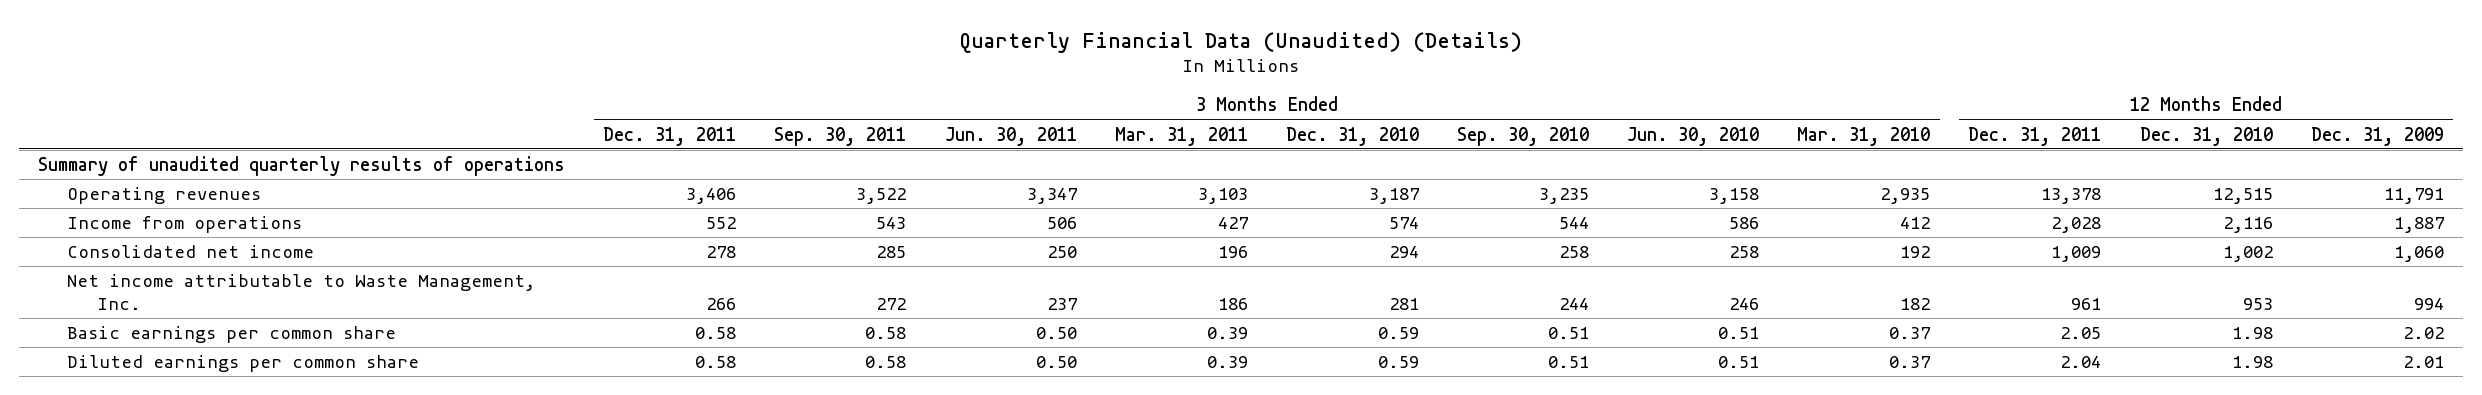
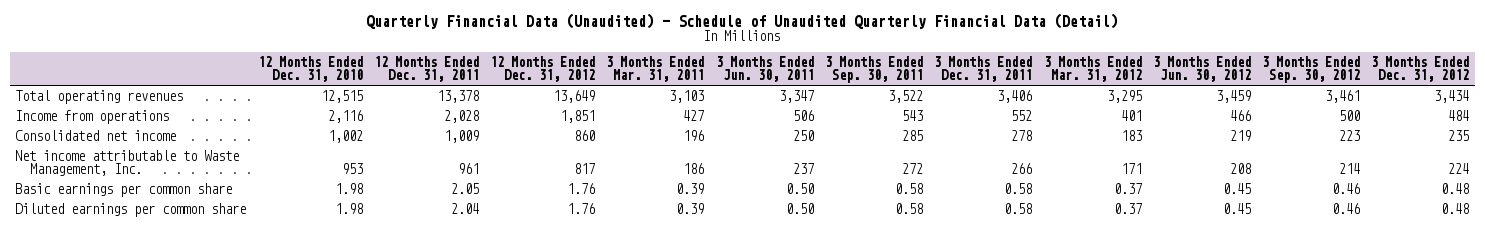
[958,31,1522,53] Quarterly Financial Data (Unaudited) (Details) -> [366,12,1119,29] Quarterly Financial Data (Unaudited) - Schedule of Unaudited Quarterly Financial Data (Detail)
[1285,126,1419,146] Dec. 31, 2010 -> none
[1457,126,1590,146] Sep. 30, 2010 -> none
[1627,126,1760,146] Jun. 30, 2010 -> none
[1797,126,1931,146] Mar. 31, 2010 -> none
[2310,126,2444,146] Dec. 31, 2009 -> none
none -> [490,56,596,83] 12 Months Ended Dec. 31, 2012
none -> [1043,56,1142,83] 3 Months Ended Mar. 31, 2012
none -> [1152,56,1251,83] 3 Months Ended Jun. 30, 2012
none -> [1262,56,1361,84] 3 Months Ended Sep. 30, 2012
none -> [1371,56,1470,83] 3 Months Ended Dec. 31, 2012
[38,155,566,176] Summary of unaudited quarterly results of operations -> none
[67,186,262,204] Operating revenues -> [15,89,184,104] Total operating revenues

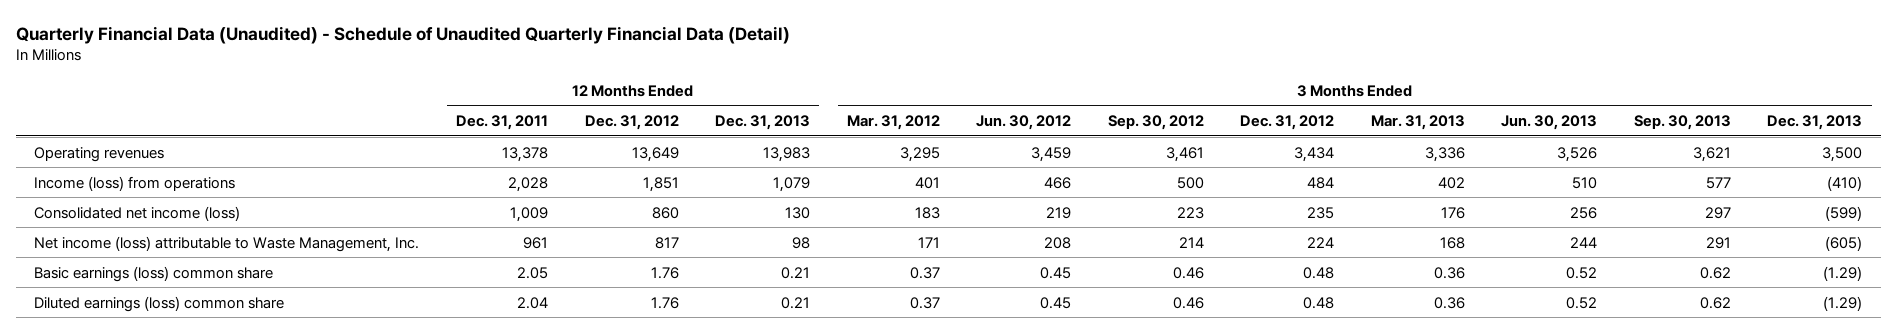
[257,56,363,83] 12 Months Ended Dec. 31, 2010 -> none
[606,56,705,83] 3 Months Ended Mar. 31, 2011 -> none
[715,56,814,83] 3 Months Ended Jun. 30, 2011 -> none
[825,56,924,84] 3 Months Ended Sep. 30, 2011 -> none
[934,56,1033,83] 3 Months Ended Dec. 31, 2011 -> none
none -> [715,115,811,131] Dec. 31, 2013
none -> [1370,115,1465,131] Mar. 31, 2013
none -> [1501,115,1598,131] Jun. 30, 2013
none -> [1633,115,1731,131] Sep. 30, 2013
none -> [1767,115,1863,131] Dec. 31, 2013
[15,89,184,104] Total operating revenues -> [34,146,165,162] Operating revenues
[15,109,170,124] Income from operations -> [34,175,236,191] Income (loss) from operations
[15,129,177,141] Consolidated net income -> [34,205,241,221] Consolidated net income (loss)
[15,149,240,177] Net income attributable to Waste Management, Inc. -> [34,235,420,252] Net income (loss) attributable to Waste Management, Inc.
[15,182,233,197] Basic earnings per common share -> [34,265,274,282] Basic earnings (loss) common share
[15,202,247,217] Diluted earnings per common share -> [34,295,285,312] Diluted earnings (loss) common share

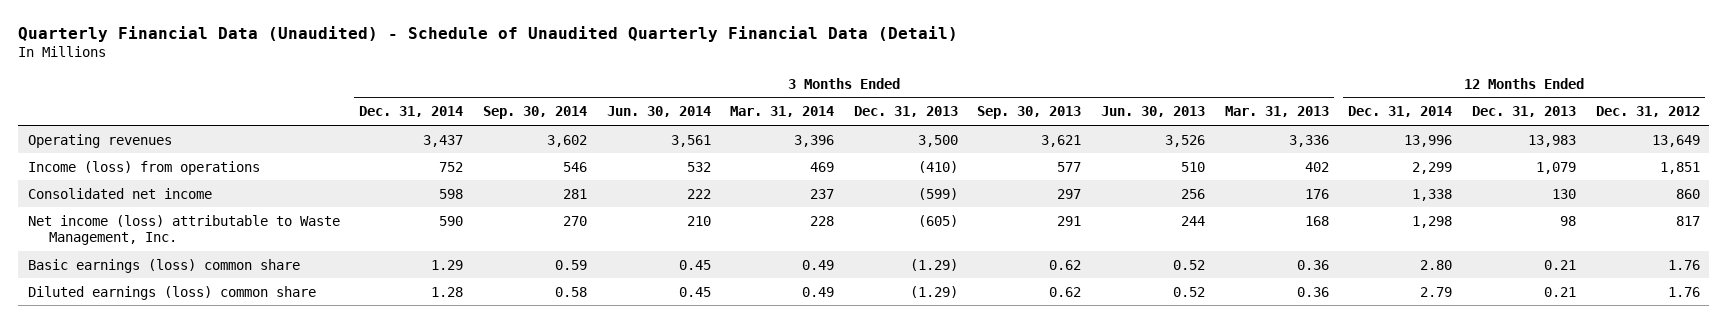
[456,115,549,131] Dec. 31, 2011 -> none
[846,115,940,131] Mar. 31, 2012 -> none
[976,115,1072,131] Jun. 30, 2012 -> none
[1107,115,1204,131] Sep. 30, 2012 -> none
[1240,115,1335,131] Dec. 31, 2012 -> none
none -> [359,106,464,118] Dec. 31, 2014
none -> [482,106,587,120] Sep. 30, 2014
none -> [606,106,711,118] Jun. 30, 2014
none -> [730,106,835,118] Mar. 31, 2014
none -> [1348,106,1453,118] Dec. 31, 2014
[34,205,241,221] Consolidated net income (loss) -> [27,187,212,199] Consolidated net income

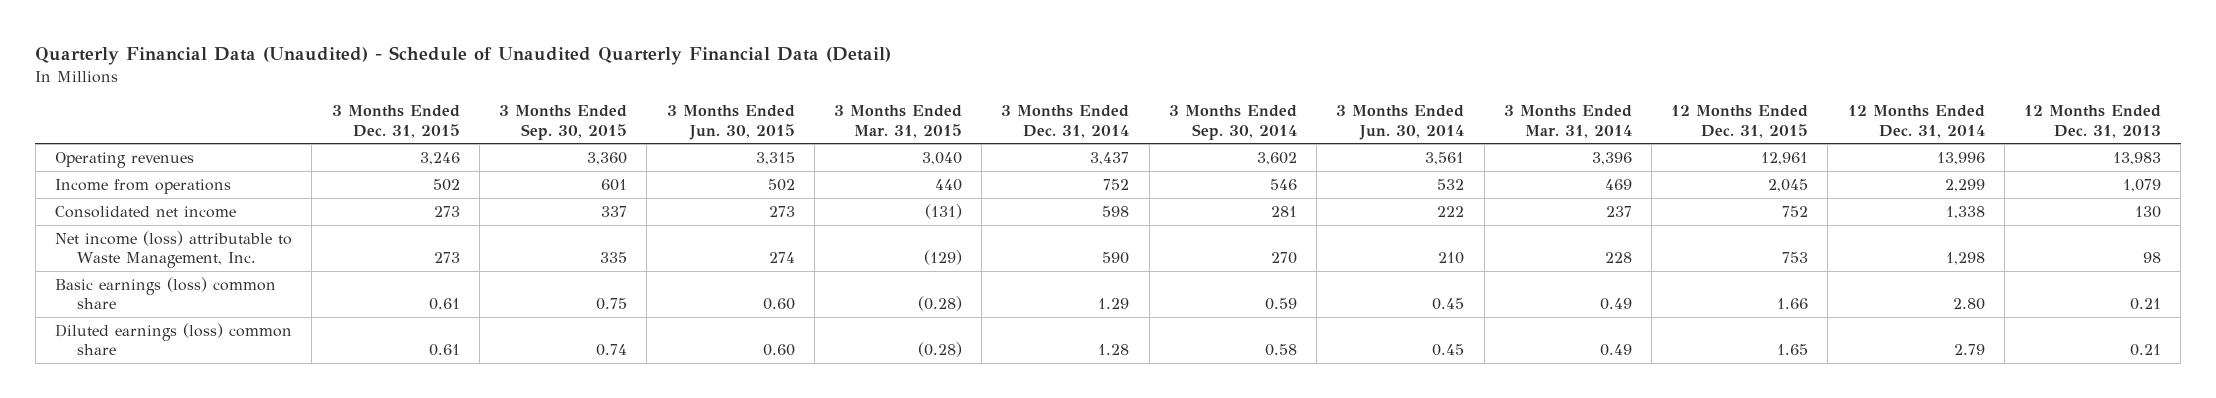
[853,106,958,118] Dec. 31, 2013 -> none
[977,106,1082,120] Sep. 30, 2013 -> none
[1101,106,1206,118] Jun. 30, 2013 -> none
[1224,106,1329,118] Mar. 31, 2013 -> none
[1595,106,1700,118] Dec. 31, 2012 -> none
none -> [331,105,460,138] 3 Months Ended Dec. 31, 2015
none -> [499,105,628,140] 3 Months Ended Sep. 30, 2015
none -> [666,105,795,140] 3 Months Ended Jun. 30, 2015
none -> [833,105,962,138] 3 Months Ended Mar. 31, 2015
none -> [1671,105,1809,138] 12 Months Ended Dec. 31, 2015
[27,160,260,175] Income (loss) from operations -> [55,178,232,194] Income from operations

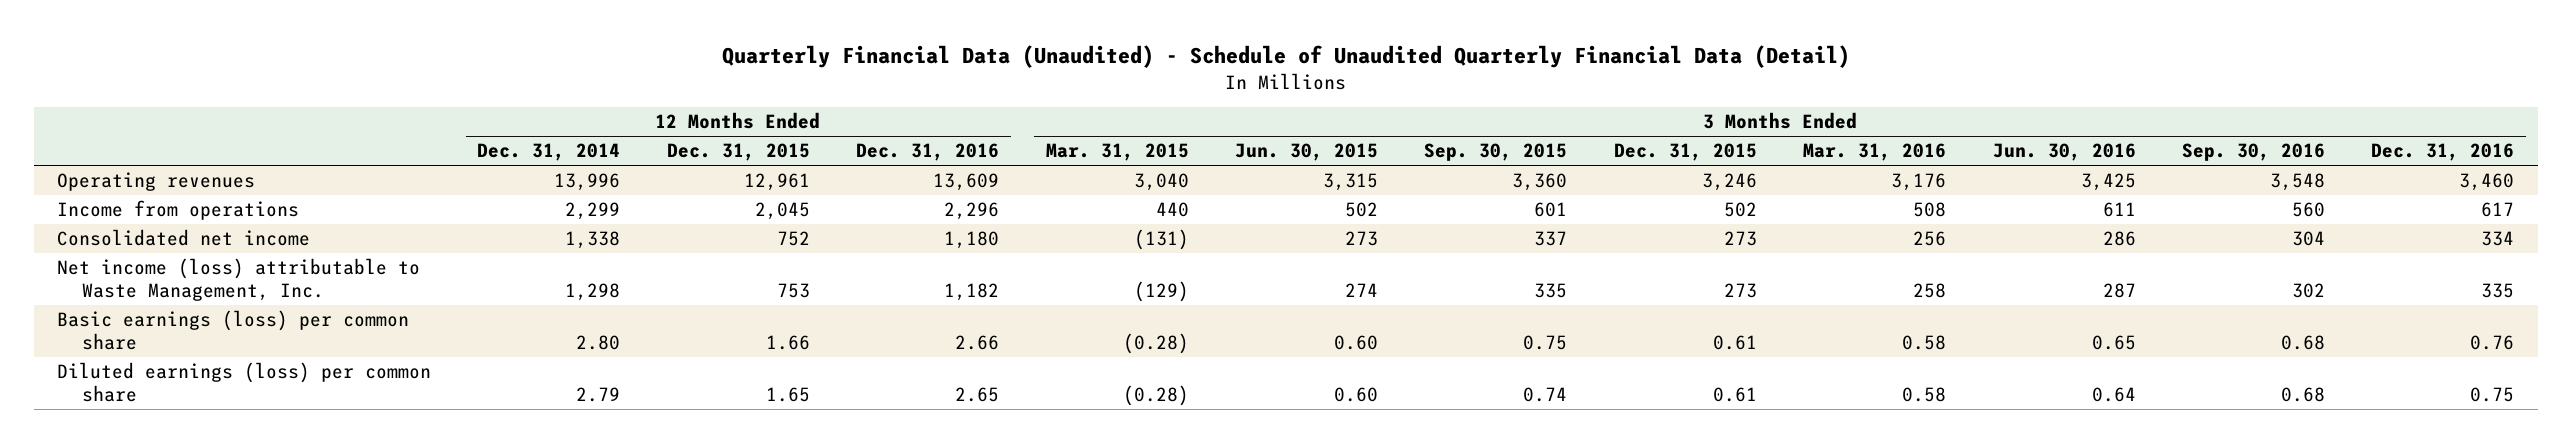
[1001,105,1130,138] 3 Months Ended Dec. 31, 2014 -> none
[1168,105,1297,140] 3 Months Ended Sep. 30, 2014 -> none
[1336,105,1465,140] 3 Months Ended Jun. 30, 2014 -> none
[1503,105,1632,138] 3 Months Ended Mar. 31, 2014 -> none
[2024,105,2162,138] 12 Months Ended Dec. 31, 2013 -> none
none -> [856,143,1000,162] Dec. 31, 2016
none -> [1803,143,1947,162] Mar. 31, 2016
none -> [1992,143,2136,162] Jun. 30, 2016
none -> [2181,143,2325,162] Sep. 30, 2016
none -> [2371,143,2515,162] Dec. 31, 2016
[55,276,277,309] Basic earnings (loss) common share -> [57,310,410,351] Basic earnings (loss) per common share
[55,322,293,355] Diluted earnings (loss) common share -> [57,362,432,403] Diluted earnings (loss) per common share

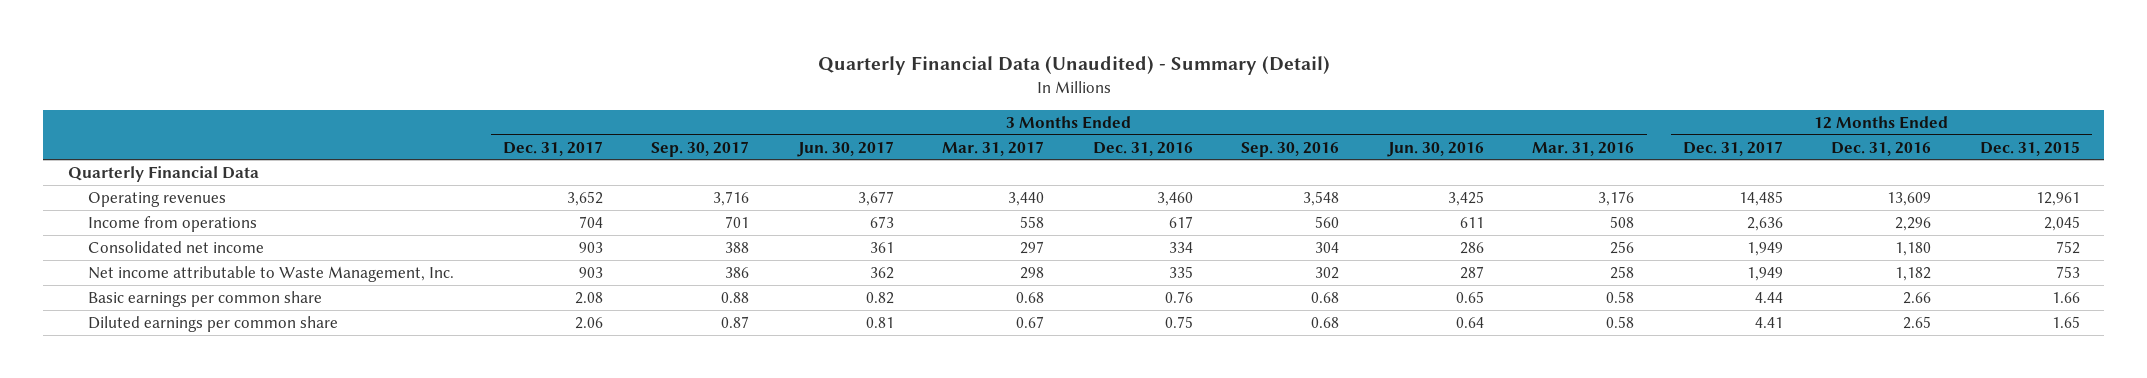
[721,45,1850,69] Quarterly Financial Data (Unaudited) - Schedule of Unaudited Quarterly Financial Data (Detail) -> [817,55,1330,75] Quarterly Financial Data (Unaudited) - Summary (Detail)
[477,143,621,162] Dec. 31, 2014 -> none
[1045,143,1189,162] Mar. 31, 2015 -> none
[1235,143,1379,162] Jun. 30, 2015 -> none
[1424,143,1568,162] Sep. 30, 2015 -> none
[1613,143,1757,162] Dec. 31, 2015 -> none
none -> [502,140,603,156] Dec. 31, 2017
none -> [651,140,750,157] Sep. 30, 2017
none -> [796,140,894,157] Jun. 30, 2017
none -> [942,140,1045,156] Mar. 31, 2017
none -> [1682,140,1783,156] Dec. 31, 2017
none -> [67,165,259,182] Quarterly Financial Data
[57,258,421,302] Net income (loss) attributable to Waste Management, Inc. -> [88,265,455,282] Net income attributable to Waste Management, Inc.
[57,310,410,351] Basic earnings (loss) per common share -> [88,290,323,307] Basic earnings per common share
[57,362,432,403] Diluted earnings (loss) per common share -> [88,315,339,332] Diluted earnings per common share

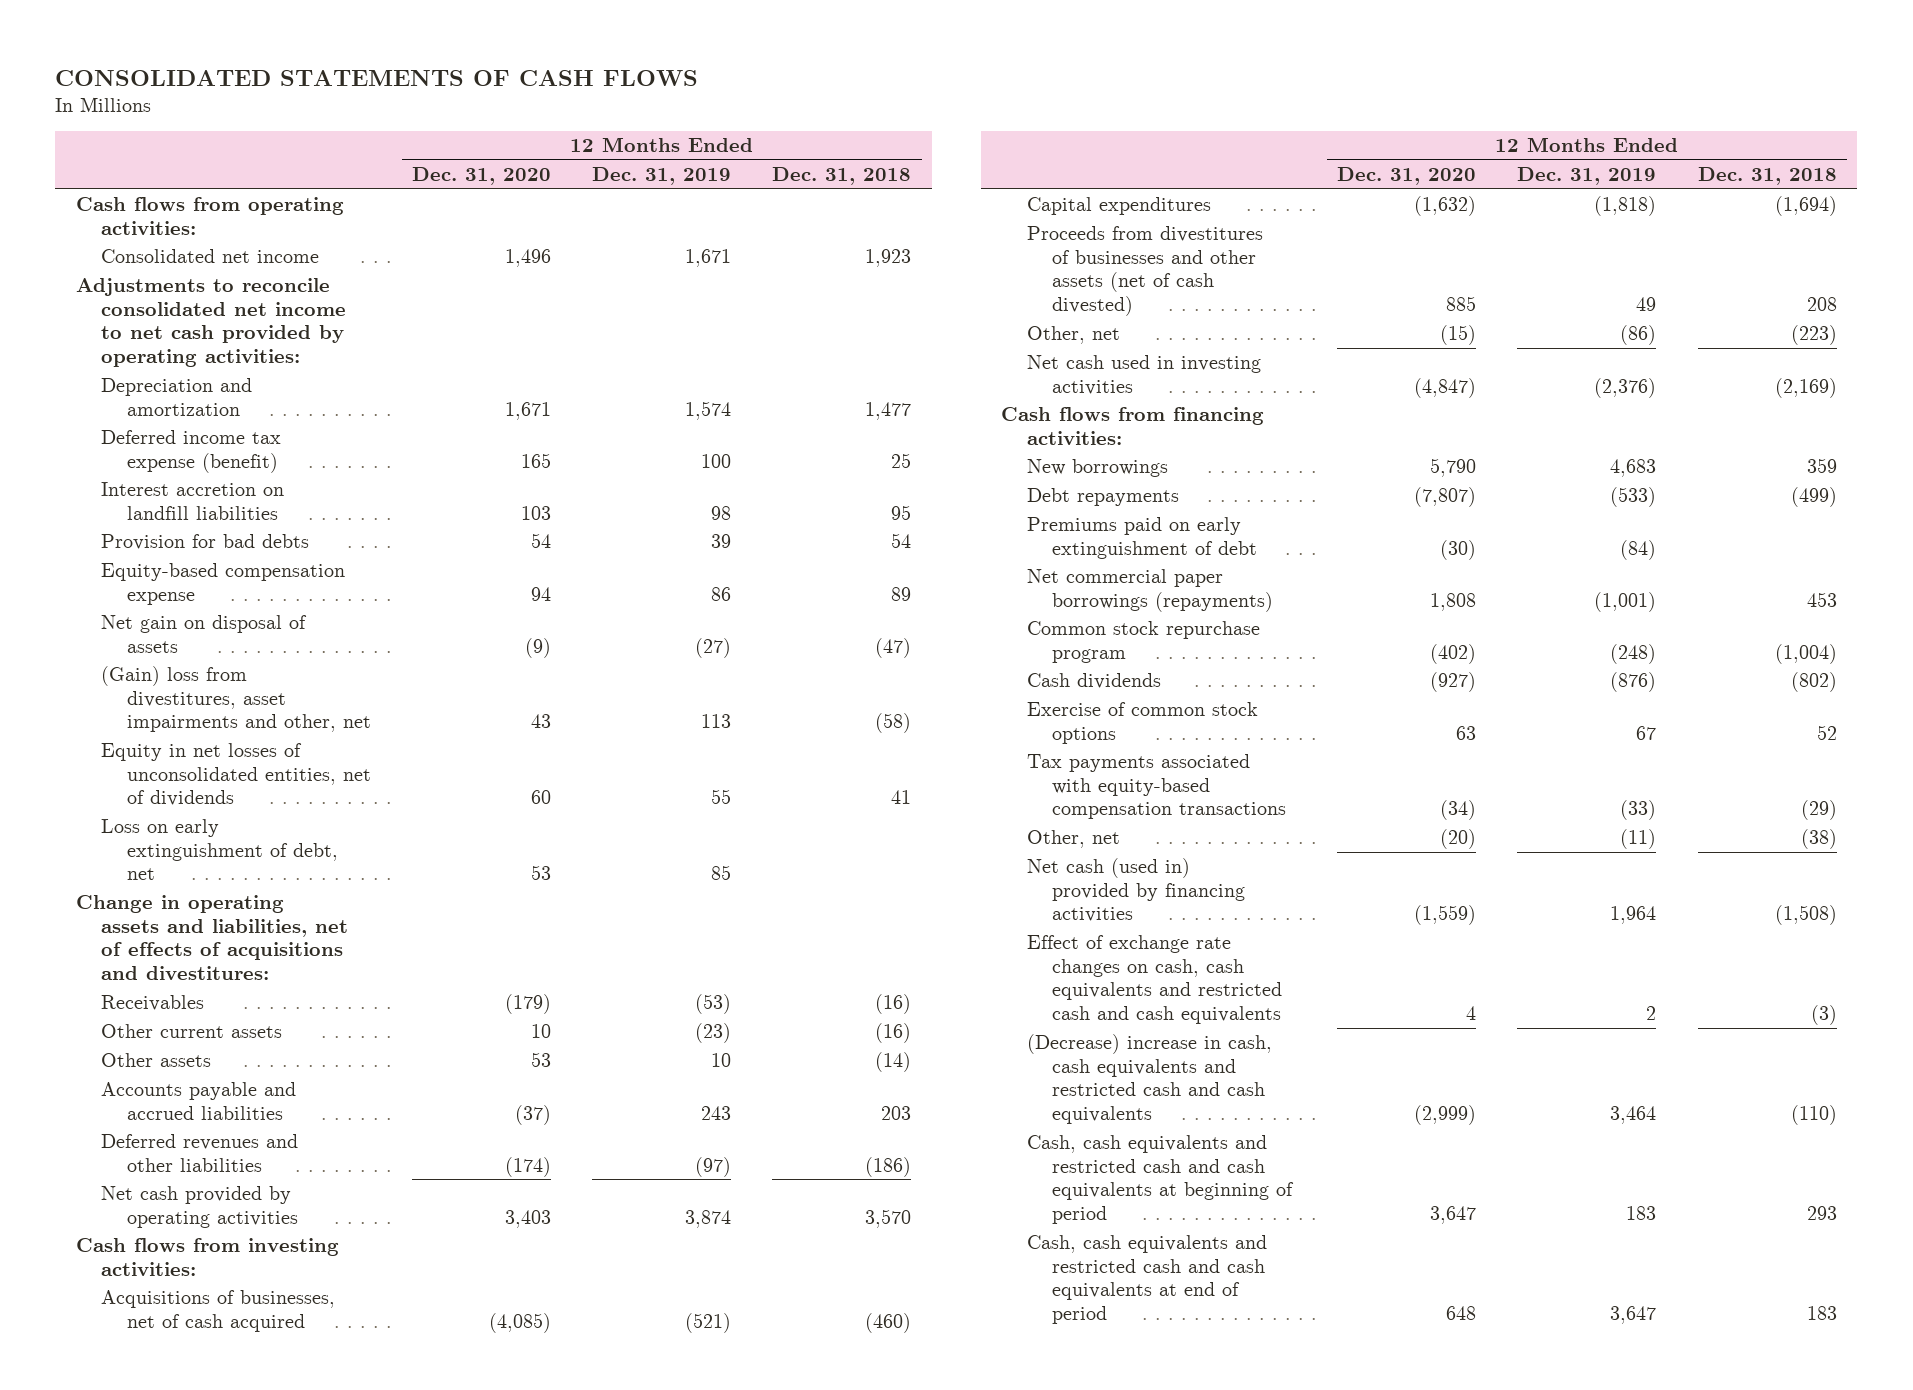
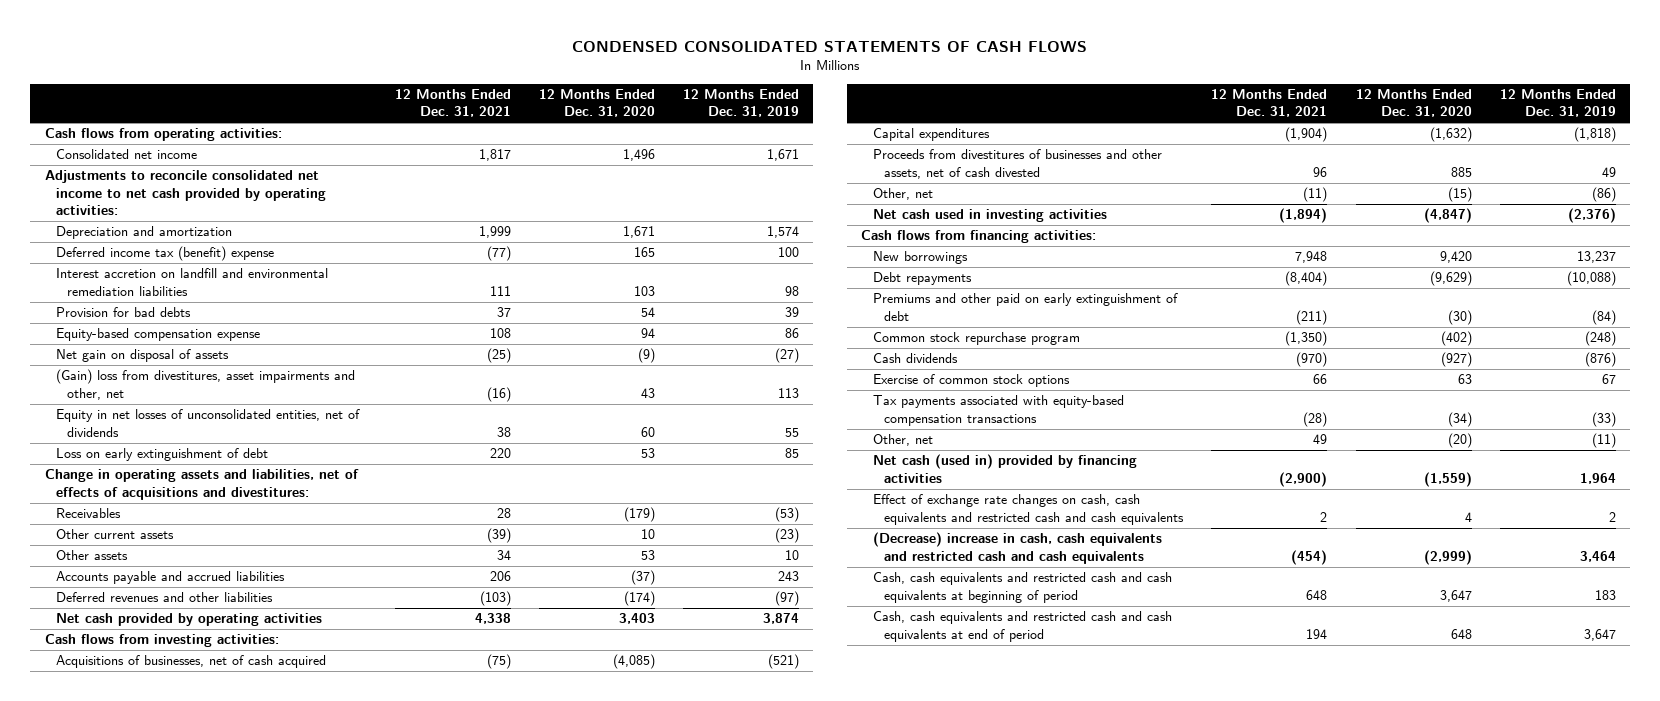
[55,69,699,86] CONSOLIDATED STATEMENTS OF CASH FLOWS -> [572,40,1088,52] CONDENSED CONSOLIDATED STATEMENTS OF CASH FLOWS
[772,166,912,185] Dec. 31, 2018 -> none
none -> [394,89,511,118] 12 Months Ended Dec. 31, 2021
[101,430,282,473] Deferred income tax expense (benefit) -> [56,246,275,262] Deferred income tax (benefit) expense
[101,482,285,520] Interest accretion on landfill liabilities -> [56,268,329,296] Interest accretion on landfill and environmental remediation liabilities
[101,819,338,881] Loss on early extinguishment of debt, net -> [56,448,269,462] Loss on early extinguishment of debt
[1026,226,1263,317] Proceeds from divestitures of businesses and other assets (net of cash divested) -> [872,149,1162,179] Proceeds from divestitures of businesses and other assets, net of cash divested
[1026,569,1274,612] Net commercial paper borrowings (repayments) -> none
[1430,458,1477,478] 5,790 -> [1439,251,1472,264] 9,420
[1610,459,1657,478] 4,683 -> [1576,251,1616,264] 13,237
[1414,487,1477,508] (7,807) -> [1429,271,1472,287] (9,629)
[1610,487,1657,508] (533) -> [1566,271,1616,287] (10,088)
[1026,517,1258,559] Premiums paid on early extinguishment of debt -> [872,293,1178,321] Premiums and other paid on early extinguishment of debt

